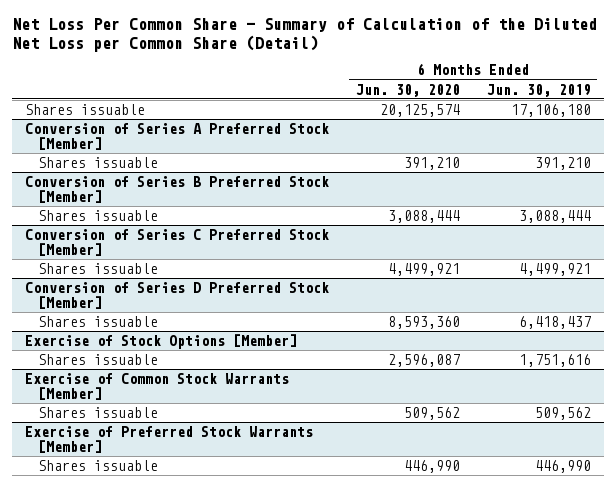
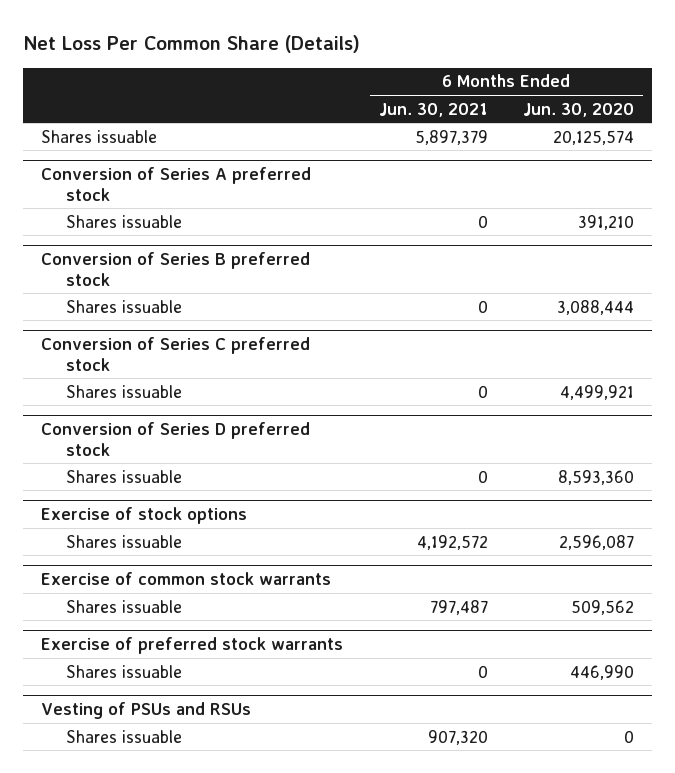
[11,18,597,52] Net Loss Per Common Share - Summary of Calculation of the Diluted Net Loss per Common Share (Detail) -> [23,35,361,54] Net Loss Per Common Share (Details)
[486,83,591,97] Jun. 30, 2019 -> none
none -> [378,102,488,117] Jun. 30, 2021
[25,123,330,150] Conversion of Series A Preferred Stock [Member] -> [41,166,312,201] Conversion of Series A preferred stock
[25,176,330,203] Conversion of Series B Preferred Stock [Member] -> [41,251,311,286] Conversion of Series B preferred stock
[25,229,330,256] Conversion of Series C Preferred Stock [Member] -> [41,336,311,371] Conversion of Series C preferred stock
[25,282,330,309] Conversion of Series D Preferred Stock [Member] -> [41,421,311,456] Conversion of Series D preferred stock
[25,334,298,350] Exercise of Stock Options [Member] -> [41,506,248,524] Exercise of stock options
[25,373,290,400] Exercise of Common Stock Warrants [Member] -> [41,571,332,585] Exercise of common stock warrants
[25,426,314,453] Exercise of Preferred Stock Warrants [Member] -> [41,636,344,654] Exercise of preferred stock warrants
none -> [41,701,252,719] Vesting of PSUs and RSUs
none -> [66,729,183,743] Shares issuable

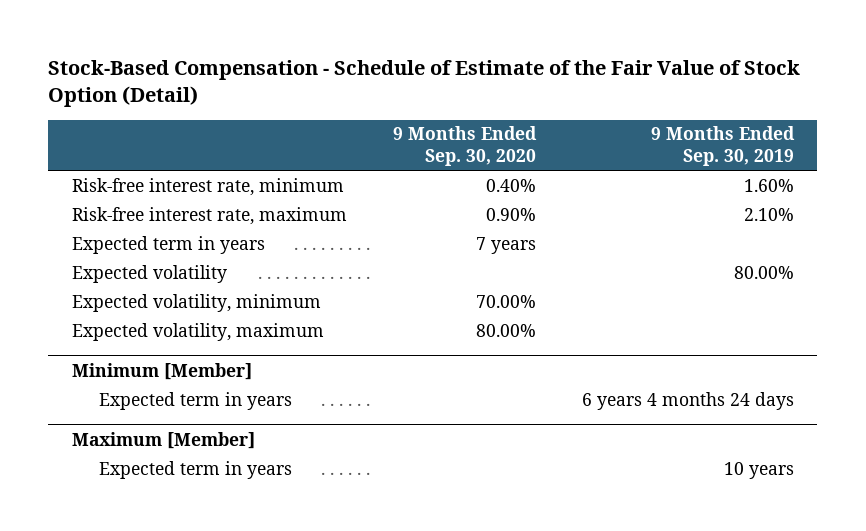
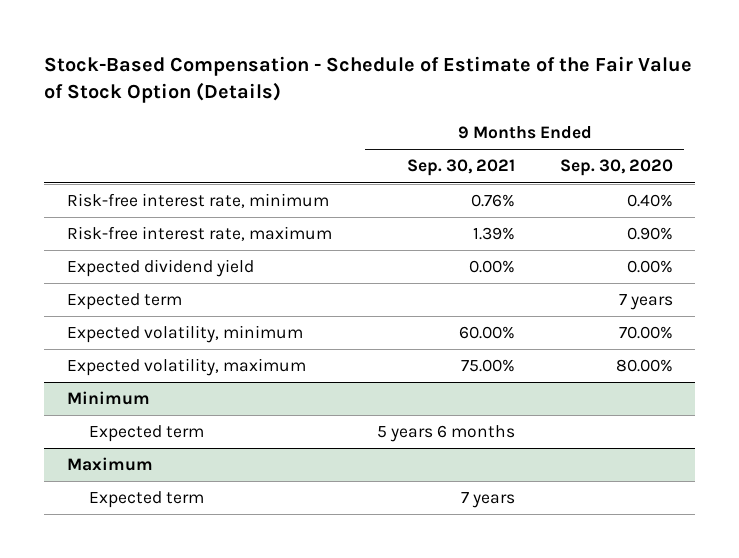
[48,60,801,108] Stock-Based Compensation - Schedule of Estimate of the Fair Value of Stock Option (Detail) -> [44,56,693,104] Stock-Based Compensation - Schedule of Estimate of the Fair Value of Stock Option (Details)
[651,126,796,166] 9 Months Ended Sep. 30, 2019 -> none
none -> [406,159,515,177] Sep. 30, 2021
[71,264,227,283] Expected volatility -> none
none -> [66,259,254,278] Expected dividend yield
[71,235,265,254] Expected term in years -> [66,293,182,311] Expected term
[71,362,252,380] Minimum [Member] -> [66,391,150,406] Minimum
[98,391,292,410] Expected term in years -> [89,425,205,443] Expected term
[71,431,255,449] Maximum [Member] -> [66,457,153,472] Maximum
[98,460,292,479] Expected term in years -> [89,491,205,509] Expected term

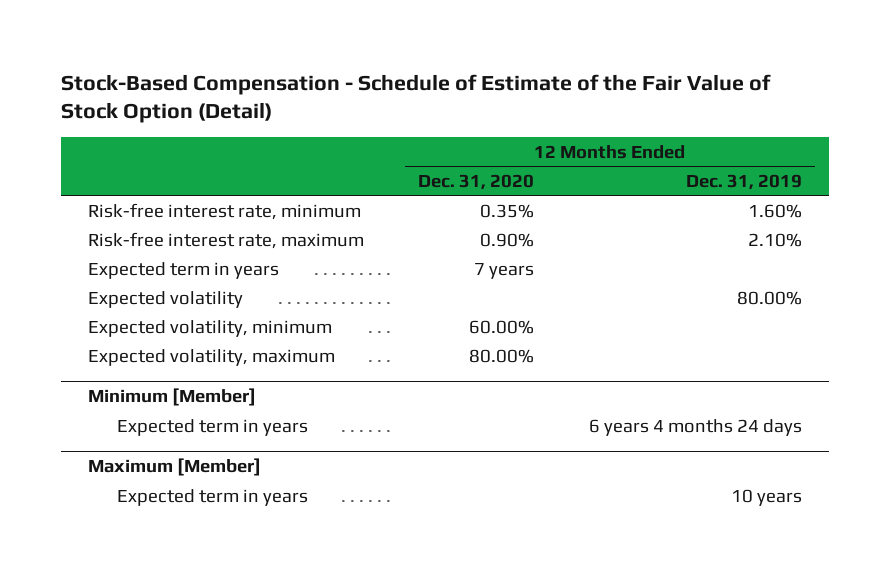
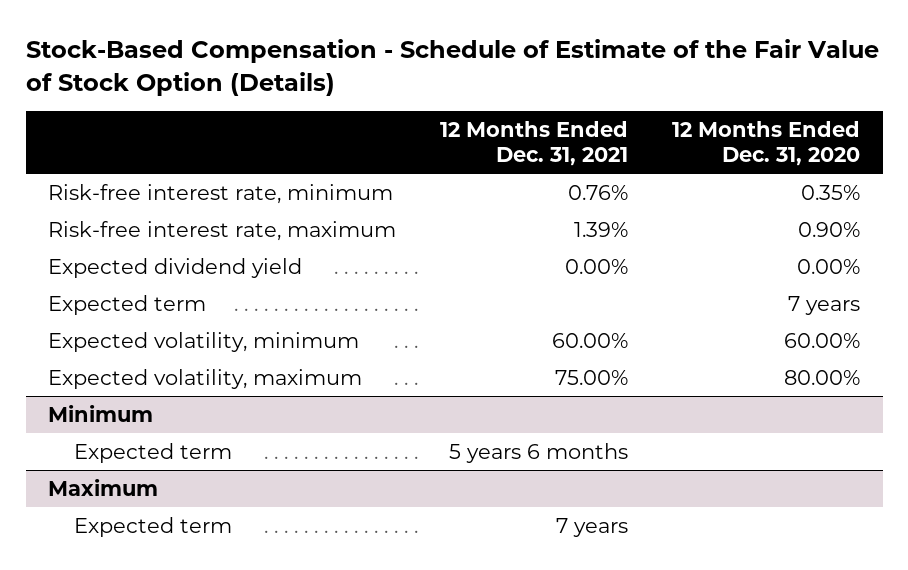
[60,73,771,124] Stock-Based Compensation - Schedule of Estimate of the Fair Value of Stock Option (Detail) -> [25,39,879,96] Stock-Based Compensation - Schedule of Estimate of the Fair Value of Stock Option (Details)
[685,173,802,190] Dec. 31, 2019 -> none
none -> [440,121,629,166] 12 Months Ended Dec. 31, 2021
[87,290,243,308] Expected volatility -> none
none -> [48,258,303,279] Expected dividend yield
[87,261,279,279] Expected term in years -> [48,295,207,316] Expected term
[87,388,256,407] Minimum [Member] -> [48,405,154,423] Minimum
[116,418,308,436] Expected term in years -> [73,443,232,464] Expected term
[87,458,261,477] Maximum [Member] -> [48,479,159,497] Maximum
[116,488,308,506] Expected term in years -> [73,517,232,538] Expected term

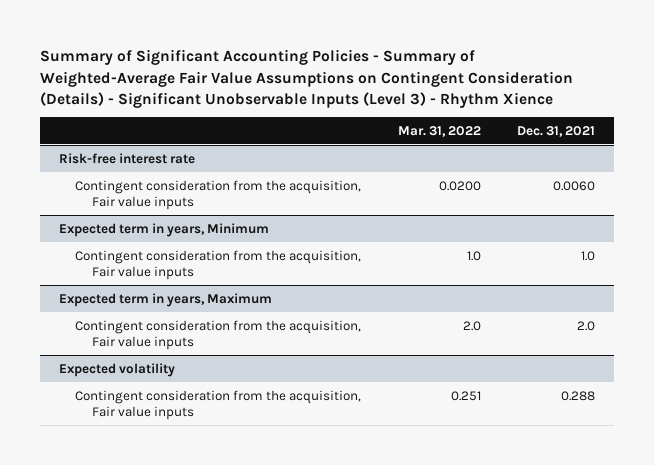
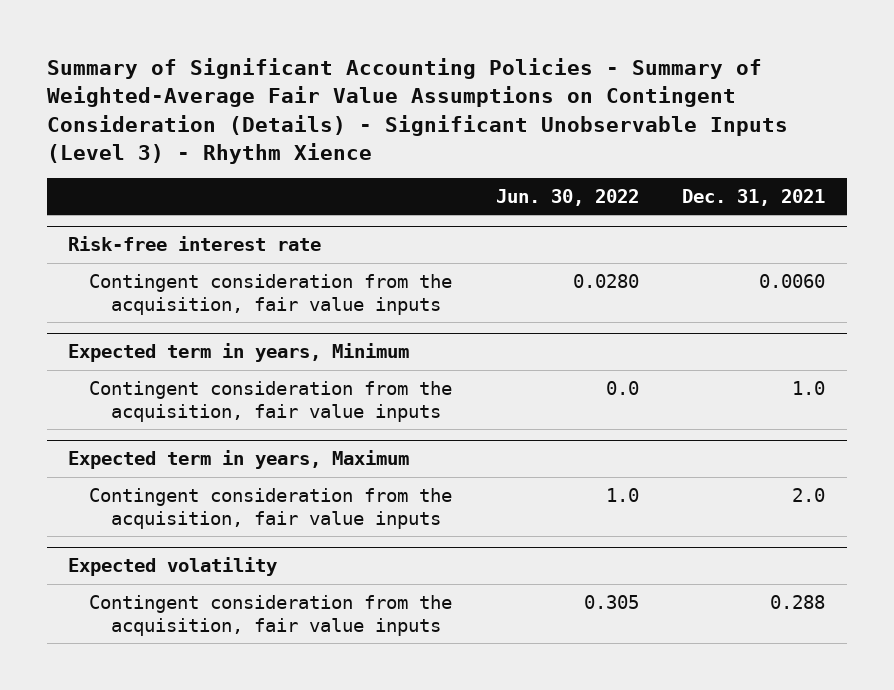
[397,125,481,137] Mar. 31, 2022 -> none
none -> [495,188,639,206] Jun. 30, 2022
[75,179,362,211] Contingent consideration from the acquisition, Fair value inputs -> [89,273,453,316] Contingent consideration from the acquisition, fair value inputs
[75,249,362,281] Contingent consideration from the acquisition, Fair value inputs -> [89,380,453,423] Contingent consideration from the acquisition, fair value inputs
[75,319,362,351] Contingent consideration from the acquisition, Fair value inputs -> [89,487,453,530] Contingent consideration from the acquisition, fair value inputs
[75,389,362,421] Contingent consideration from the acquisition, Fair value inputs -> [89,594,453,637] Contingent consideration from the acquisition, fair value inputs

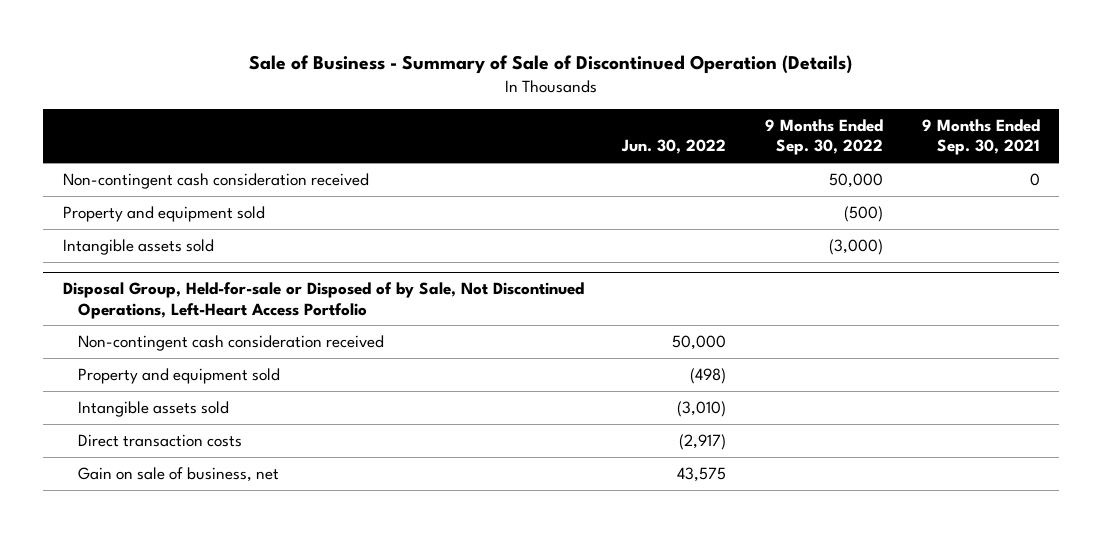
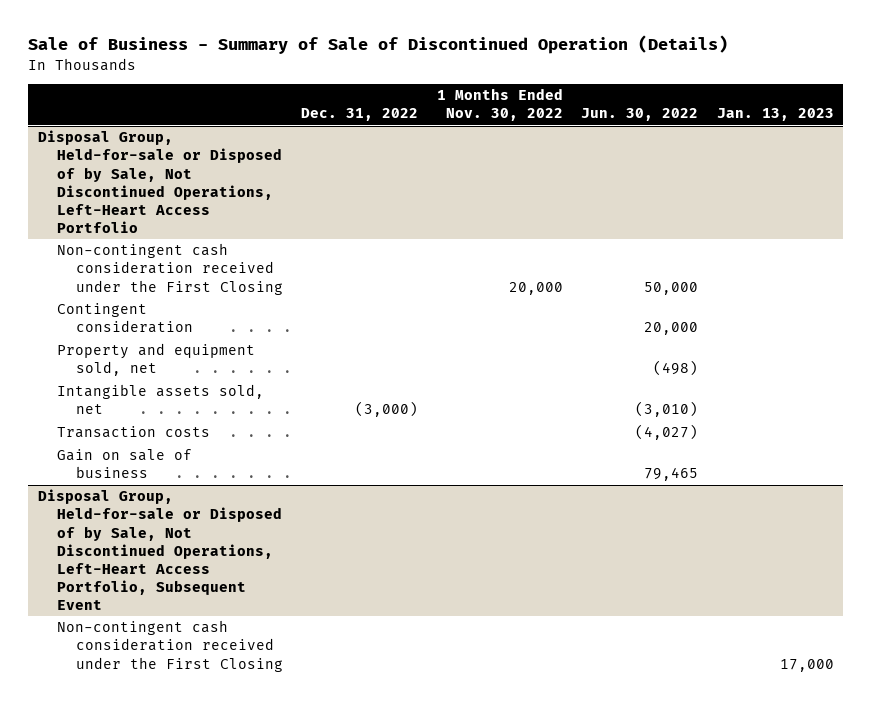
[764,118,883,156] 9 Months Ended Sep. 30, 2022 -> none
[921,118,1040,156] 9 Months Ended Sep. 30, 2021 -> none
none -> [301,108,419,122] Dec. 31, 2022
none -> [436,88,563,122] 1 Months Ended Nov. 30, 2022
none -> [716,108,834,122] Jan. 13, 2023
[62,172,369,189] Non-contingent cash consideration received -> none
[62,205,265,222] Property and equipment sold -> none
[62,238,214,255] Intangible assets sold -> none
[77,334,384,351] Non-contingent cash consideration received -> [56,243,284,295] Non-contingent cash consideration received under the First Closing
none -> [56,303,194,334] Contingent consideration
[77,367,280,384] Property and equipment sold -> [56,343,255,377] Property and equipment sold, net
[77,400,229,417] Intangible assets sold -> [56,384,264,415] Intangible assets sold, net
[77,433,242,447] Direct transaction costs -> [56,426,210,439] Transaction costs
[679,433,727,450] (2,917) -> [635,424,699,441] (4,027)
[77,466,279,482] Gain on sale of business, net -> [56,449,192,479] Gain on sale of business
[677,466,727,482] 43,575 -> [644,467,699,482] 79,465
none -> [37,489,282,610] Disposal Group, Held-for-sale or Disposed of by Sale, Not Discontinued Operations, Left-Heart Access Portfolio, Subsequent Event
none -> [56,620,284,672] Non-contingent cash consideration received under the First Closing

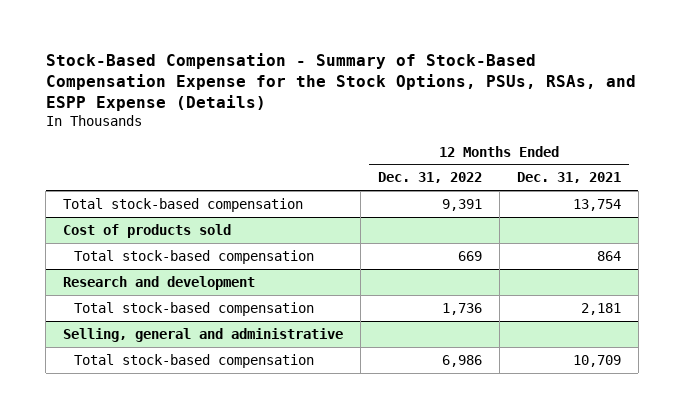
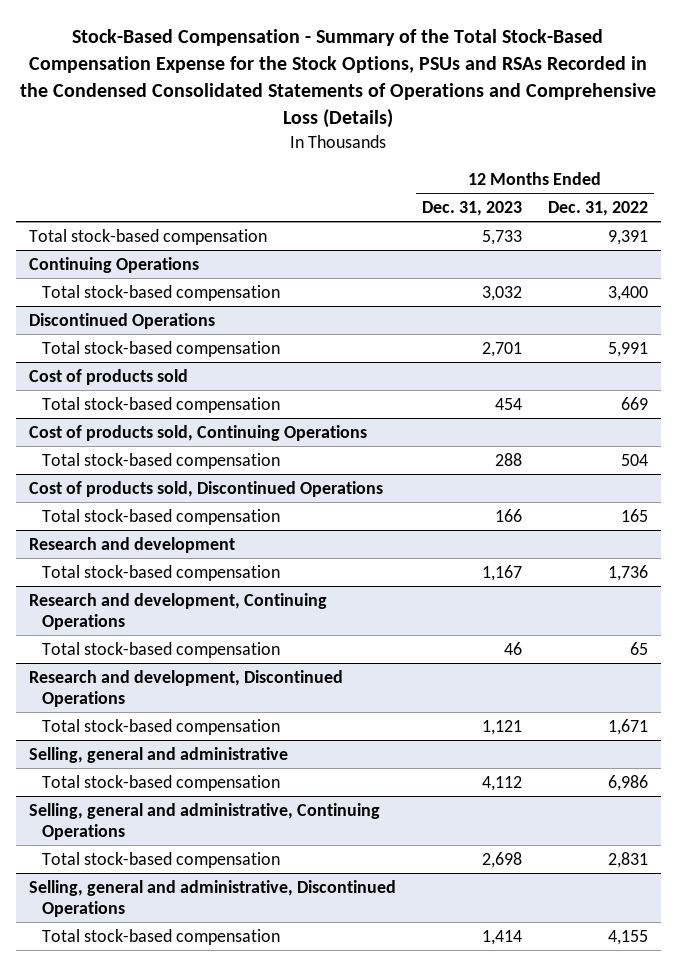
[45,53,636,111] Stock-Based Compensation - Summary of Stock-Based Compensation Expense for the Stock Options, PSUs, RSAs, and ESPP Expense (Details) -> [20,29,657,129] Stock-Based Compensation - Summary of the Total Stock-Based Compensation Expense for the Stock Options, PSUs and RSAs Recorded in the Condensed Consolidated Statements of Operations and Comprehensive Loss (Details)
[516,172,621,184] Dec. 31, 2021 -> none
none -> [421,201,522,217] Dec. 31, 2023
none -> [29,256,200,273] Continuing Operations
none -> [41,284,280,301] Total stock-based compensation
none -> [29,312,216,329] Discontinued Operations
none -> [41,340,280,357] Total stock-based compensation
none -> [29,424,368,441] Cost of products sold, Continuing Operations
none -> [41,452,280,469] Total stock-based compensation
none -> [29,480,384,497] Cost of products sold, Discontinued Operations
none -> [41,508,280,525] Total stock-based compensation
none -> [29,592,328,630] Research and development, Continuing Operations
none -> [41,641,280,658] Total stock-based compensation
none -> [29,669,344,707] Research and development, Discontinued Operations
none -> [41,718,280,735] Total stock-based compensation
none -> [29,802,381,840] Selling, general and administrative, Continuing Operations
none -> [41,851,280,868] Total stock-based compensation
none -> [29,879,397,917] Selling, general and administrative, Discontinued Operations
none -> [41,928,280,945] Total stock-based compensation

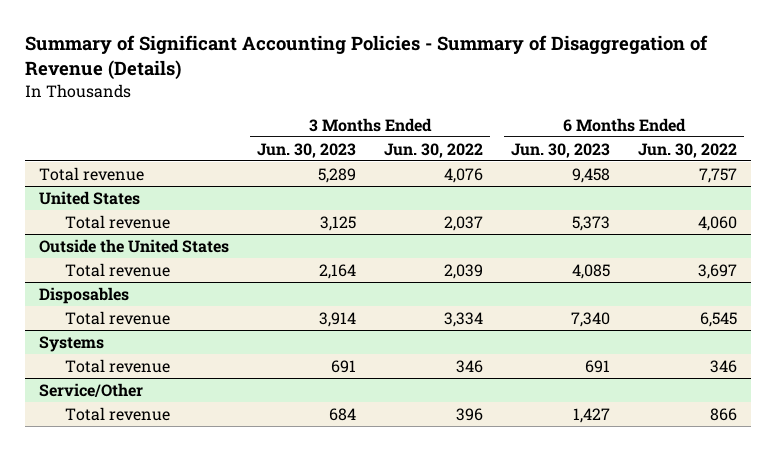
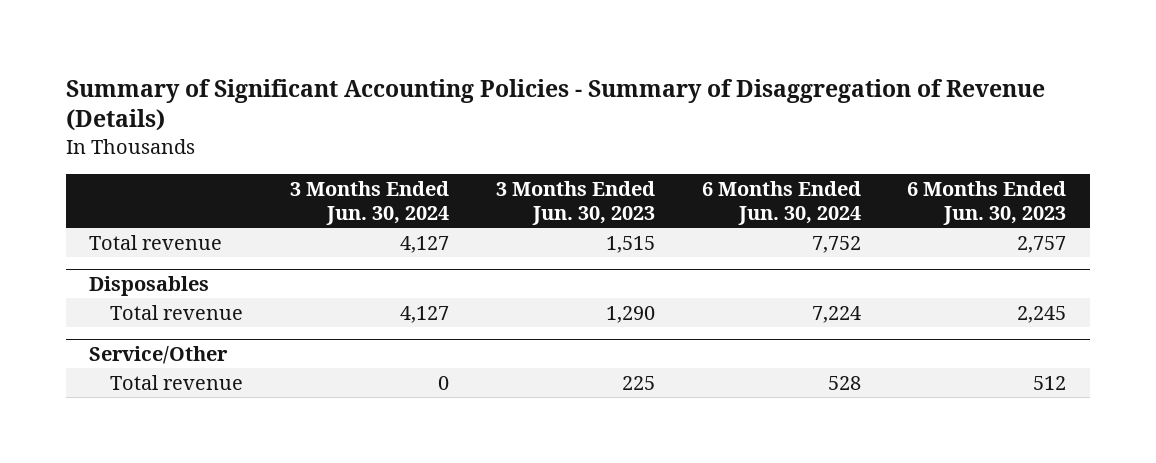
[384,142,484,158] Jun. 30, 2022 -> none
[638,142,738,158] Jun. 30, 2022 -> none
none -> [290,180,450,225] 3 Months Ended Jun. 30, 2024
none -> [701,180,861,225] 6 Months Ended Jun. 30, 2024
[39,190,141,205] United States -> none
[64,214,170,229] Total revenue -> none
[39,238,230,253] Outside the United States -> none
[64,262,170,277] Total revenue -> none
[318,167,357,183] 5,289 -> [605,235,655,253] 1,515
[572,167,611,183] 9,458 -> [1017,235,1067,253] 2,757
[39,335,105,352] Systems -> none
[64,358,170,373] Total revenue -> none
[319,311,357,327] 3,914 -> [605,305,655,323] 1,290
[571,311,611,327] 7,340 -> [1017,305,1067,323] 2,245
[329,407,357,421] 684 -> [621,375,655,390] 225
[573,407,611,423] 1,427 -> [1033,375,1067,390] 512

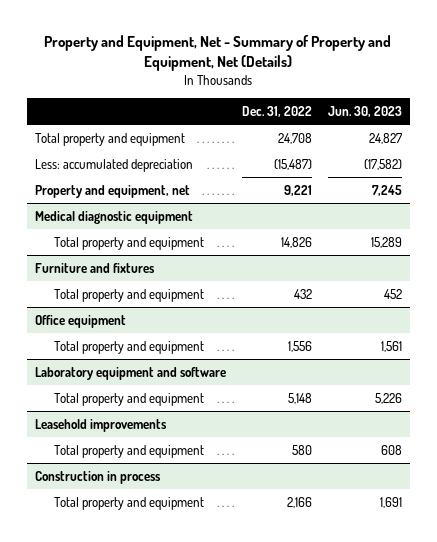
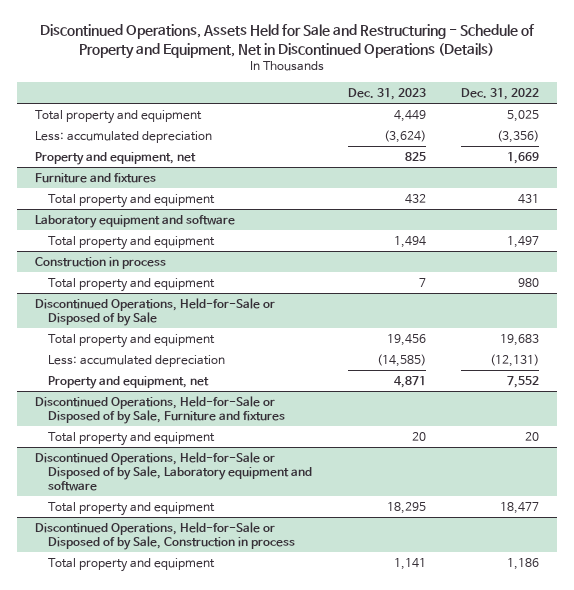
[44,34,392,72] Property and Equipment, Net - Summary of Property and Equipment, Net (Details) -> [40,24,536,59] Discontinued Operations, Assets Held for Sale and Restructuring - Schedule of Property and Equipment, Net in Discontinued Operations (Details)
[327,105,402,117] Jun. 30, 2023 -> none
none -> [347,87,426,100] Dec. 31, 2023
[34,210,193,224] Medical diagnostic equipment -> none
[54,236,205,250] Total property and equipment -> none
[277,132,312,144] 24,708 -> [507,109,540,122] 5,025
[273,158,312,170] (15,487) -> [497,129,540,143] (3,356)
[283,184,312,196] 9,221 -> [507,151,540,164] 1,669
[34,314,126,328] Office equipment -> none
[54,340,205,354] Total property and equipment -> none
[293,288,312,299] 432 -> [518,193,540,204] 431
[34,418,167,432] Leasehold improvements -> none
[54,444,205,458] Total property and equipment -> none
[287,392,312,404] 5,148 -> [507,235,540,248] 1,497
[286,496,312,508] 2,166 -> [518,277,540,287] 980
none -> [34,297,275,326] Discontinued Operations, Held-for-Sale or Disposed of by Sale
none -> [48,333,216,348] Total property and equipment
none -> [48,354,226,367] Less: accumulated depreciation
none -> [48,375,210,389] Property and equipment, net
none -> [34,395,286,424] Discontinued Operations, Held-for-Sale or Disposed of by Sale, Furniture and fixtures
none -> [48,431,216,446] Total property and equipment
none -> [34,451,313,491] Discontinued Operations, Held-for-Sale or Disposed of by Sale, Laboratory equipment and software
none -> [48,501,216,516] Total property and equipment
none -> [34,521,296,550] Discontinued Operations, Held-for-Sale or Disposed of by Sale, Construction in process
none -> [48,557,216,572] Total property and equipment

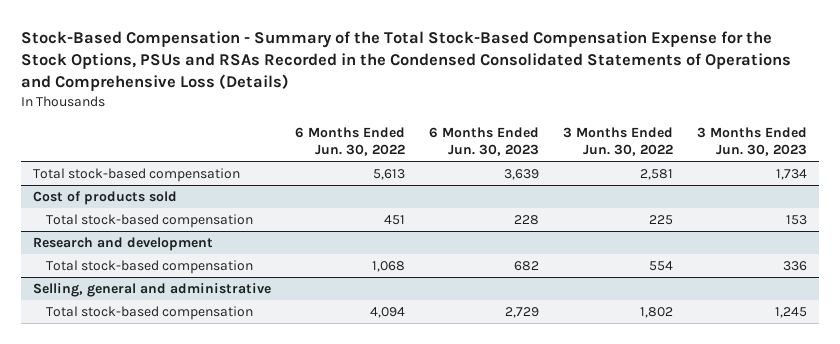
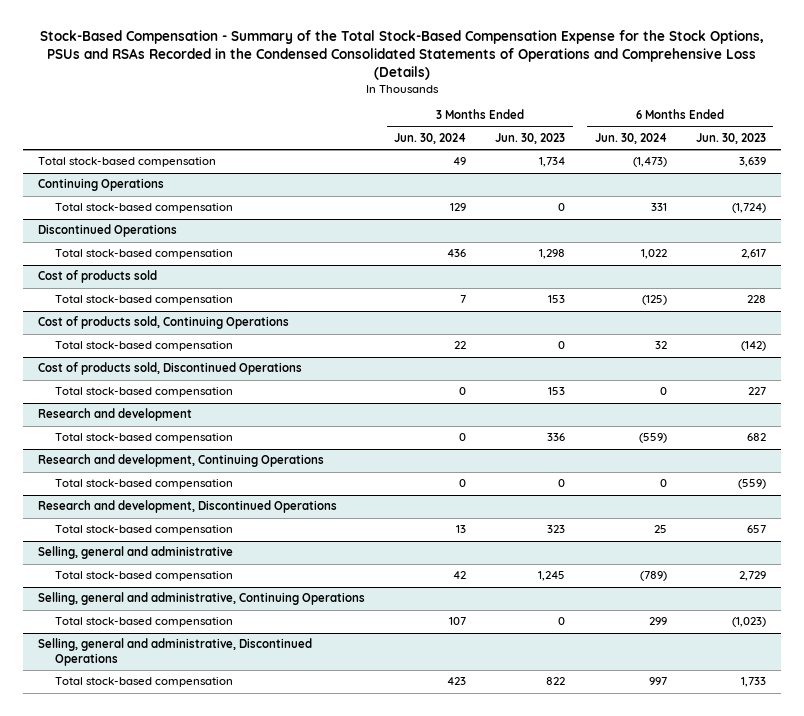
[294,126,405,156] 6 Months Ended Jun. 30, 2022 -> none
[563,126,674,156] 3 Months Ended Jun. 30, 2022 -> none
none -> [394,133,467,145] Jun. 30, 2024
none -> [594,133,667,145] Jun. 30, 2024
none -> [37,178,164,192] Continuing Operations
none -> [54,203,233,214] Total stock-based compensation
none -> [37,224,177,238] Discontinued Operations
none -> [54,249,233,260] Total stock-based compensation
none -> [37,316,289,330] Cost of products sold, Continuing Operations
none -> [54,341,233,352] Total stock-based compensation
none -> [37,362,302,376] Cost of products sold, Discontinued Operations
none -> [54,387,233,398] Total stock-based compensation
none -> [37,454,324,468] Research and development, Continuing Operations
none -> [54,479,233,490] Total stock-based compensation
none -> [37,500,337,514] Research and development, Discontinued Operations
none -> [54,525,233,536] Total stock-based compensation
none -> [37,592,365,606] Selling, general and administrative, Continuing Operations
none -> [54,617,233,628] Total stock-based compensation
none -> [37,638,312,667] Selling, general and administrative, Discontinued Operations
none -> [54,677,233,688] Total stock-based compensation

